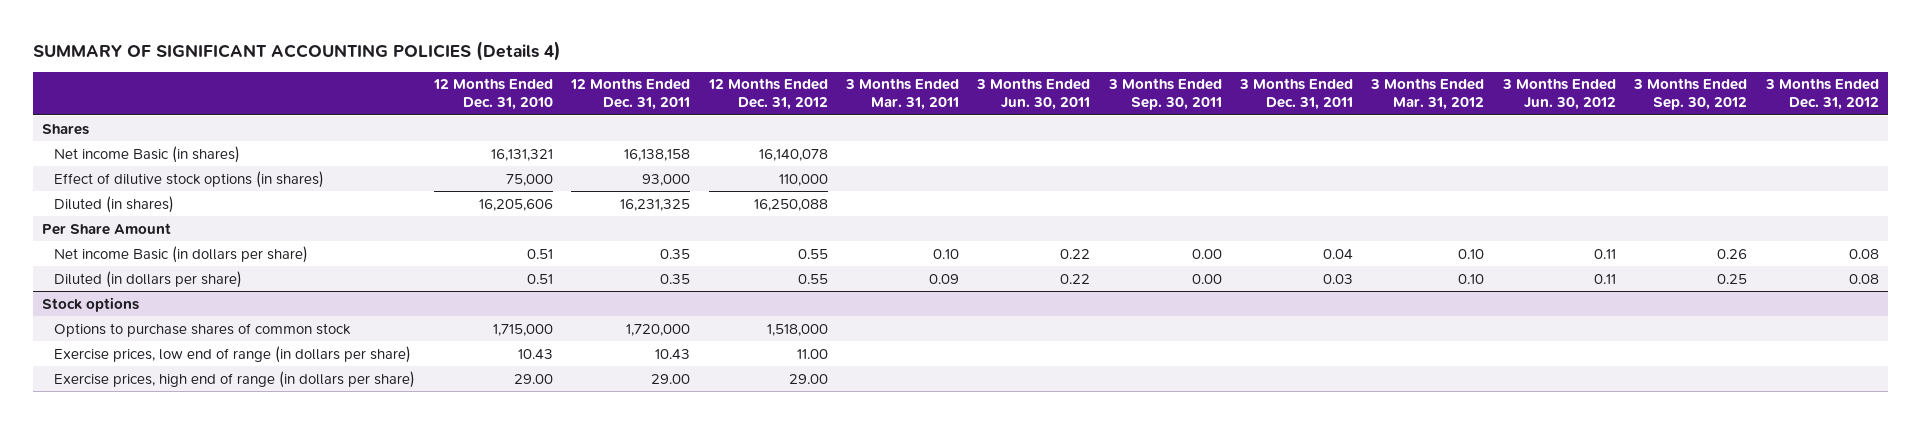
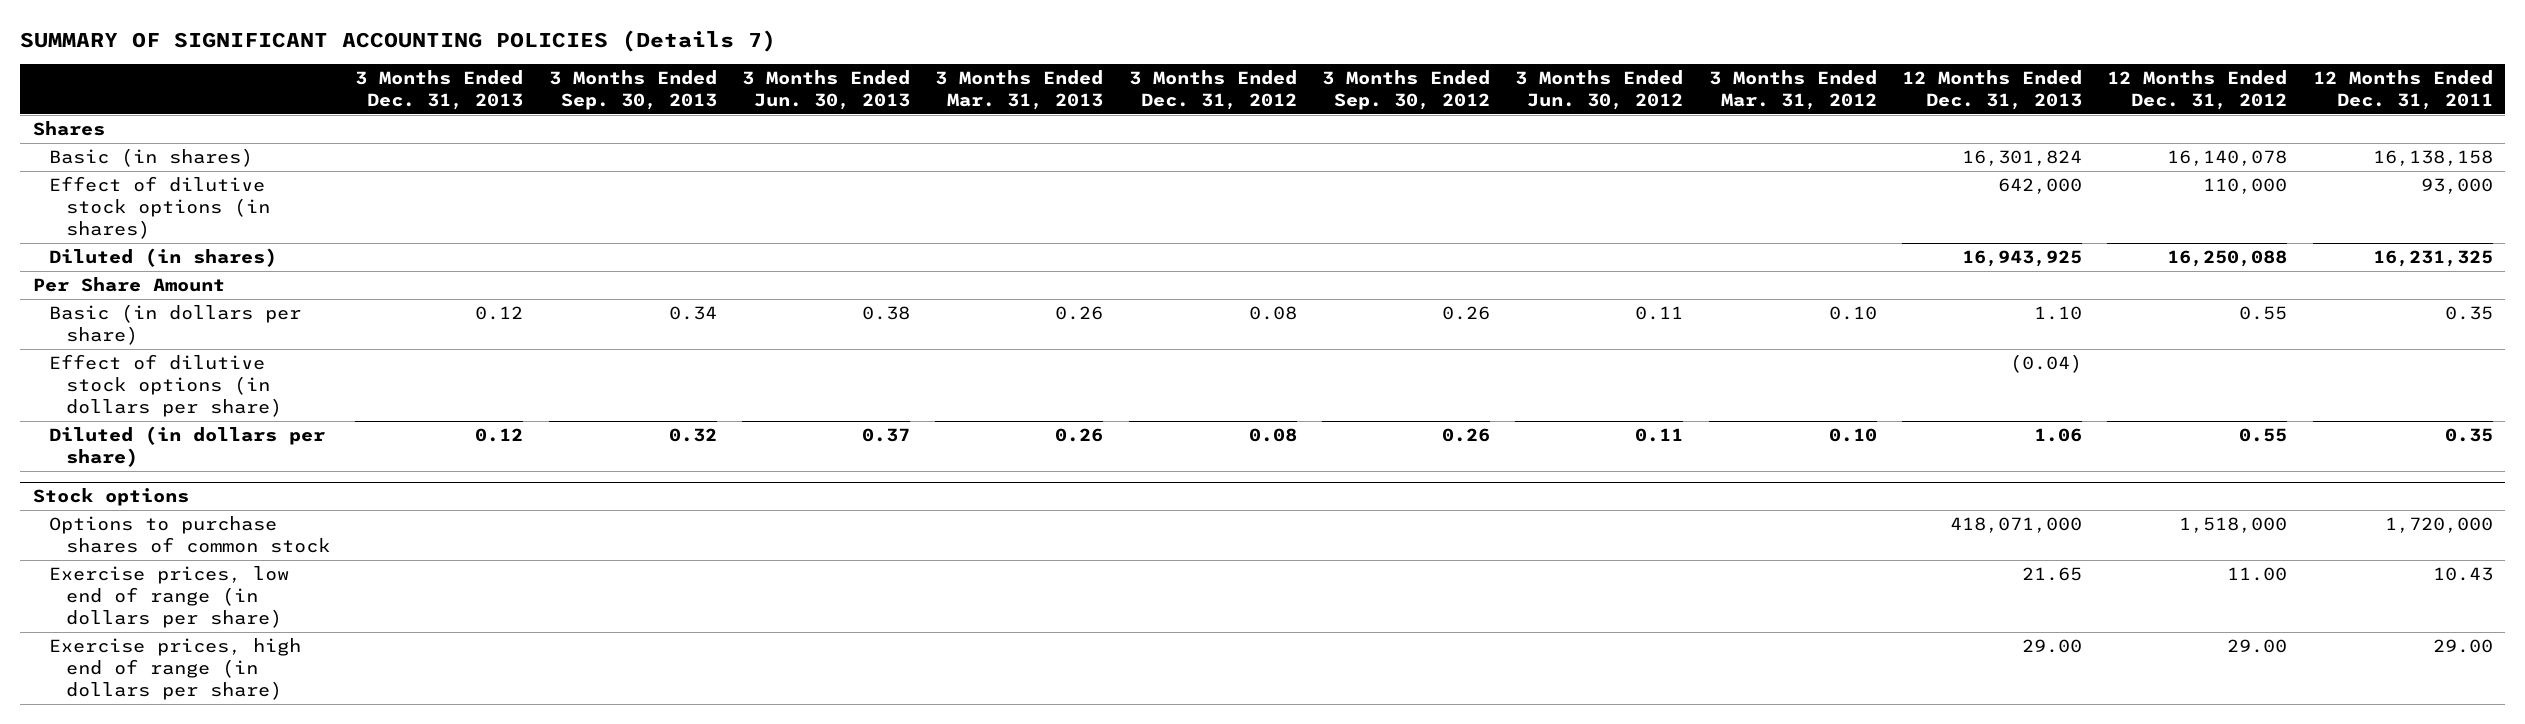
[33,40,562,61] SUMMARY OF SIGNIFICANT ACCOUNTING POLICIES (Details 4) -> [19,29,776,52] SUMMARY OF SIGNIFICANT ACCOUNTING POLICIES (Details 7)
[432,78,553,111] 12 Months Ended Dec. 31, 2010 -> none
[844,78,959,111] 3 Months Ended Mar. 31, 2011 -> none
[976,78,1091,111] 3 Months Ended Jun. 30, 2011 -> none
[1107,78,1222,111] 3 Months Ended Sep. 30, 2011 -> none
[1239,78,1354,111] 3 Months Ended Dec. 31, 2011 -> none
none -> [355,70,524,111] 3 Months Ended Dec. 31, 2013
none -> [548,70,717,111] 3 Months Ended Sep. 30, 2013
none -> [742,70,911,111] 3 Months Ended Jun. 30, 2013
none -> [935,70,1104,111] 3 Months Ended Mar. 31, 2013
none -> [1902,70,2083,111] 12 Months Ended Dec. 31, 2013
[54,145,241,163] Net income Basic (in shares) -> [49,147,254,167] Basic (in shares)
[54,245,309,263] Net income Basic (in dollars per share) -> [49,303,302,345] Basic (in dollars per share)
none -> [49,353,283,418] Effect of dilutive stock options (in dollars per share)
[1717,273,1748,284] 0.25 -> [1442,427,1491,442] 0.26

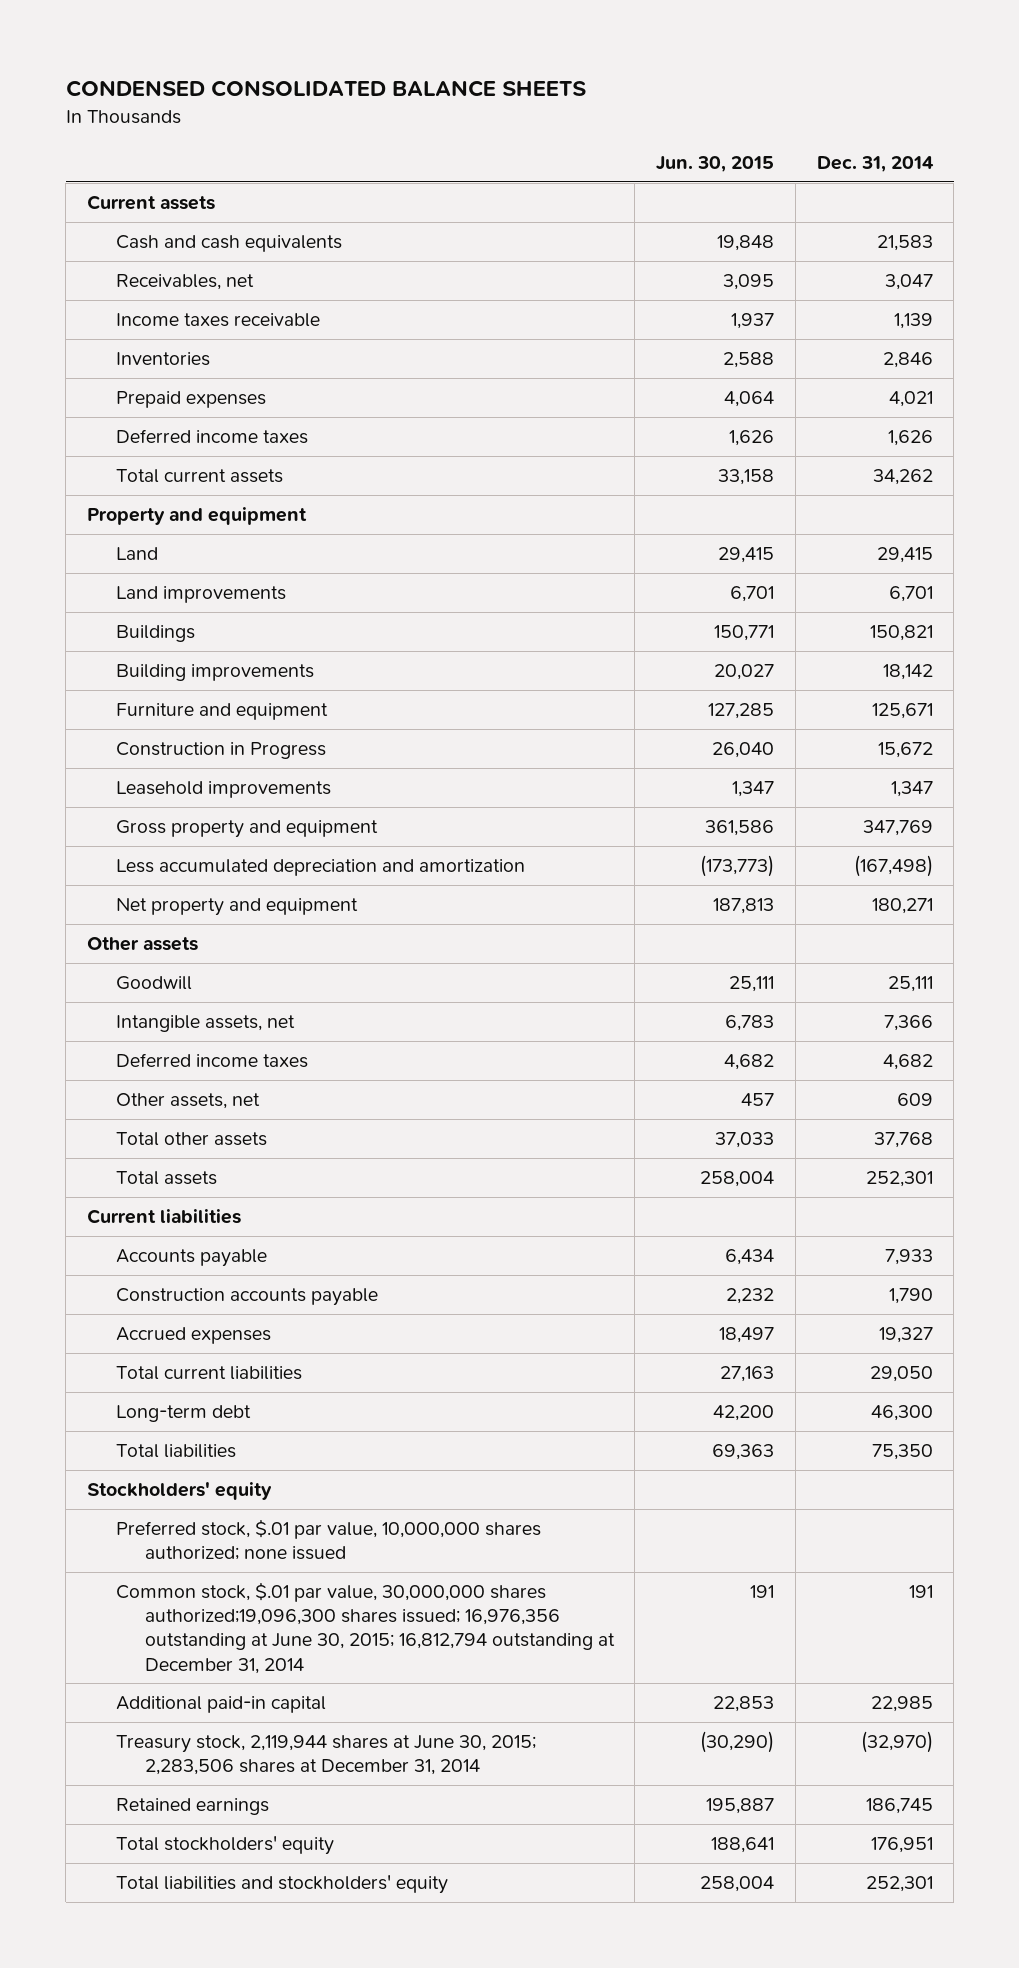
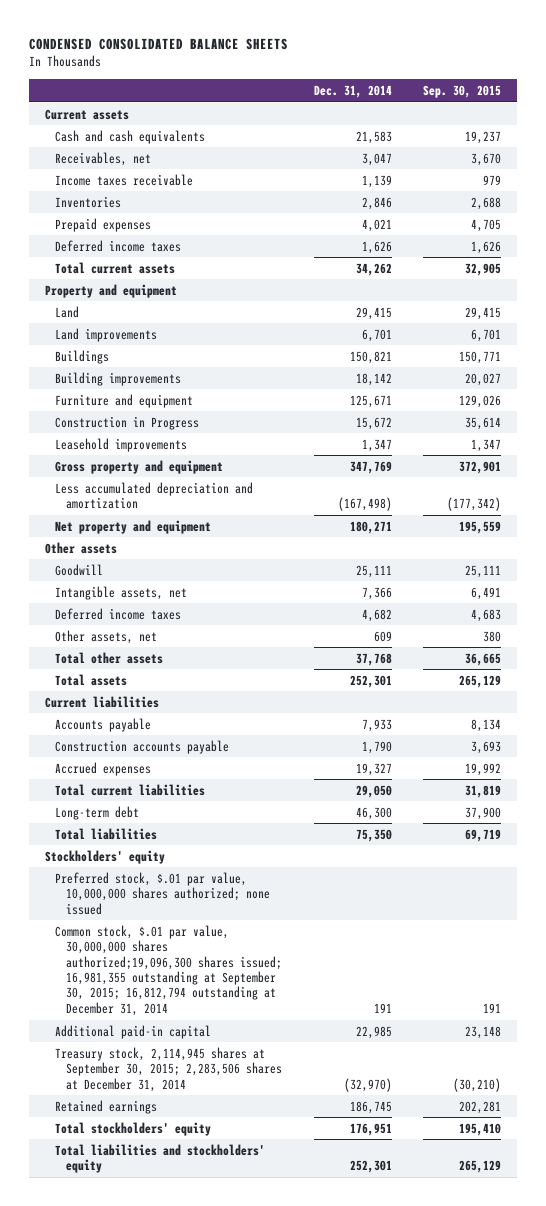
[656,155,775,172] Jun. 30, 2015 -> none
none -> [423,84,502,98] Sep. 30, 2015
[115,1582,615,1674] Common stock, $.01 par value, 30,000,000 shares authorized;19,096,300 shares issued; 16,976,356 outstanding at June 30, 2015; 16,812,794 outstanding at December 31, 2014 -> [55,924,282,1016] Common stock, $.01 par value, 30,000,000 shares authorized;19,096,300 shares issued; 16,981,355 outstanding at September 30, 2015; 16,812,794 outstanding at December 31, 2014
[115,1735,536,1776] Treasury stock, 2,119,944 shares at June 30, 2015; 2,283,506 shares at December 31, 2014 -> [55,1046,282,1092] Treasury stock, 2,114,945 shares at September 30, 2015; 2,283,506 shares at December 31, 2014

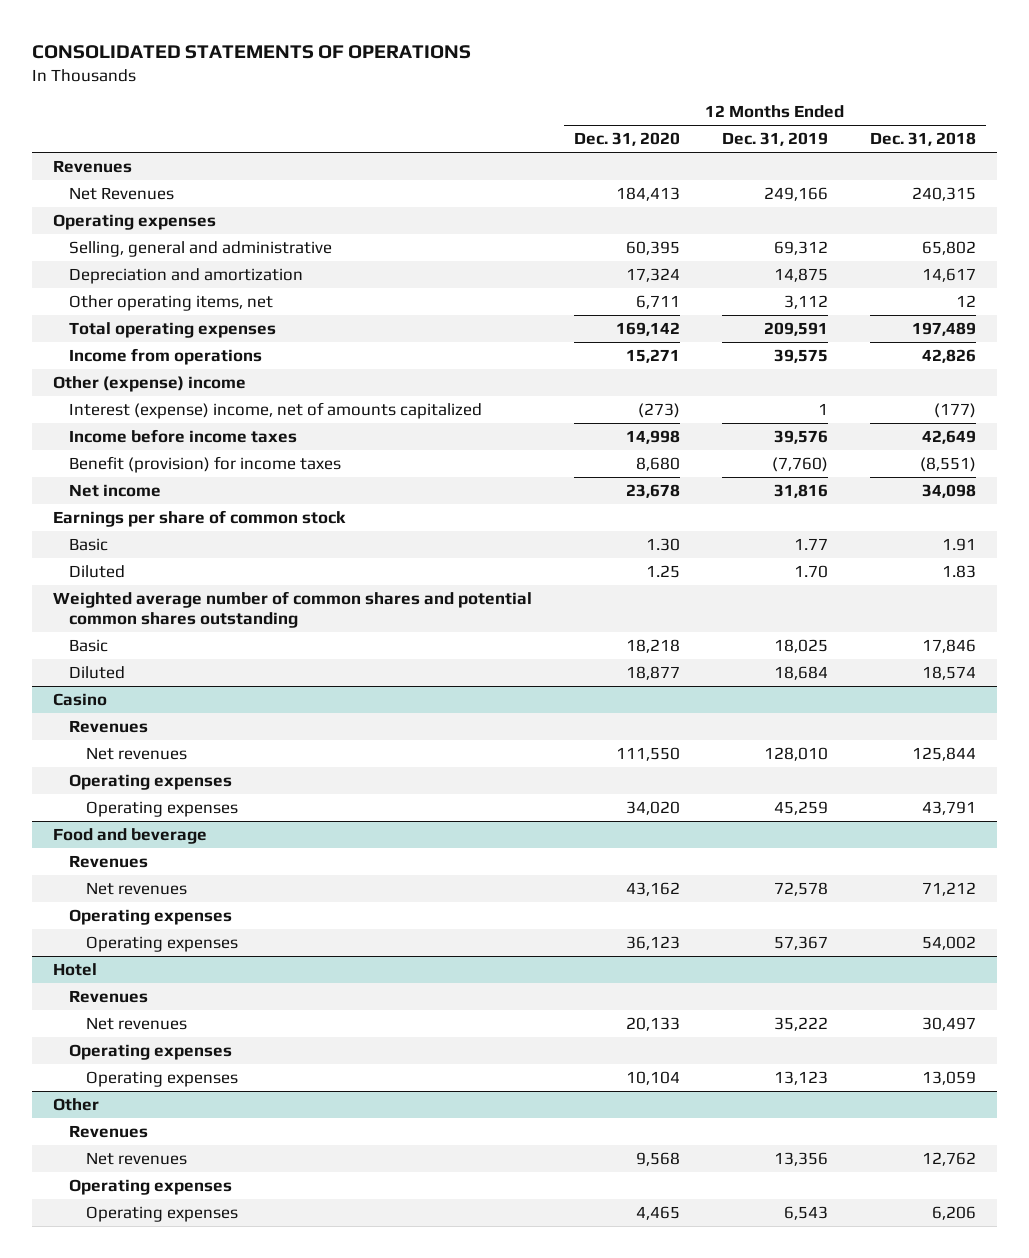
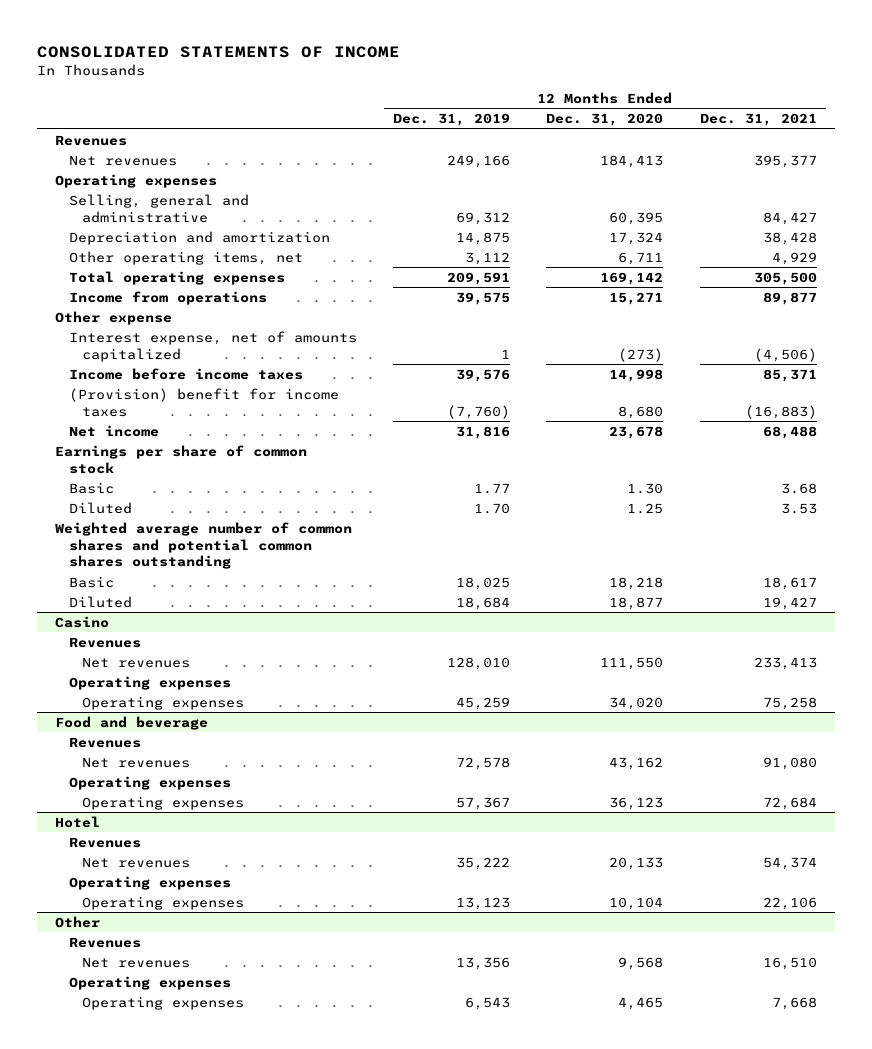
[32,45,472,60] CONSOLIDATED STATEMENTS OF OPERATIONS -> [36,46,400,59] CONSOLIDATED STATEMENTS OF INCOME
[869,132,976,147] Dec. 31, 2018 -> none
none -> [699,113,817,127] Dec. 31, 2021
[69,187,175,201] Net Revenues -> [68,154,177,166] Net revenues
[53,376,247,393] Other (expense) income -> [54,310,172,325] Other expense
[69,402,483,420] Interest (expense) income, net of amounts capitalized -> [68,330,357,362] Interest expense, net of amounts capitalized
[69,456,342,474] Benefit (provision) for income taxes -> [68,387,339,417] (Provision) benefit for income taxes

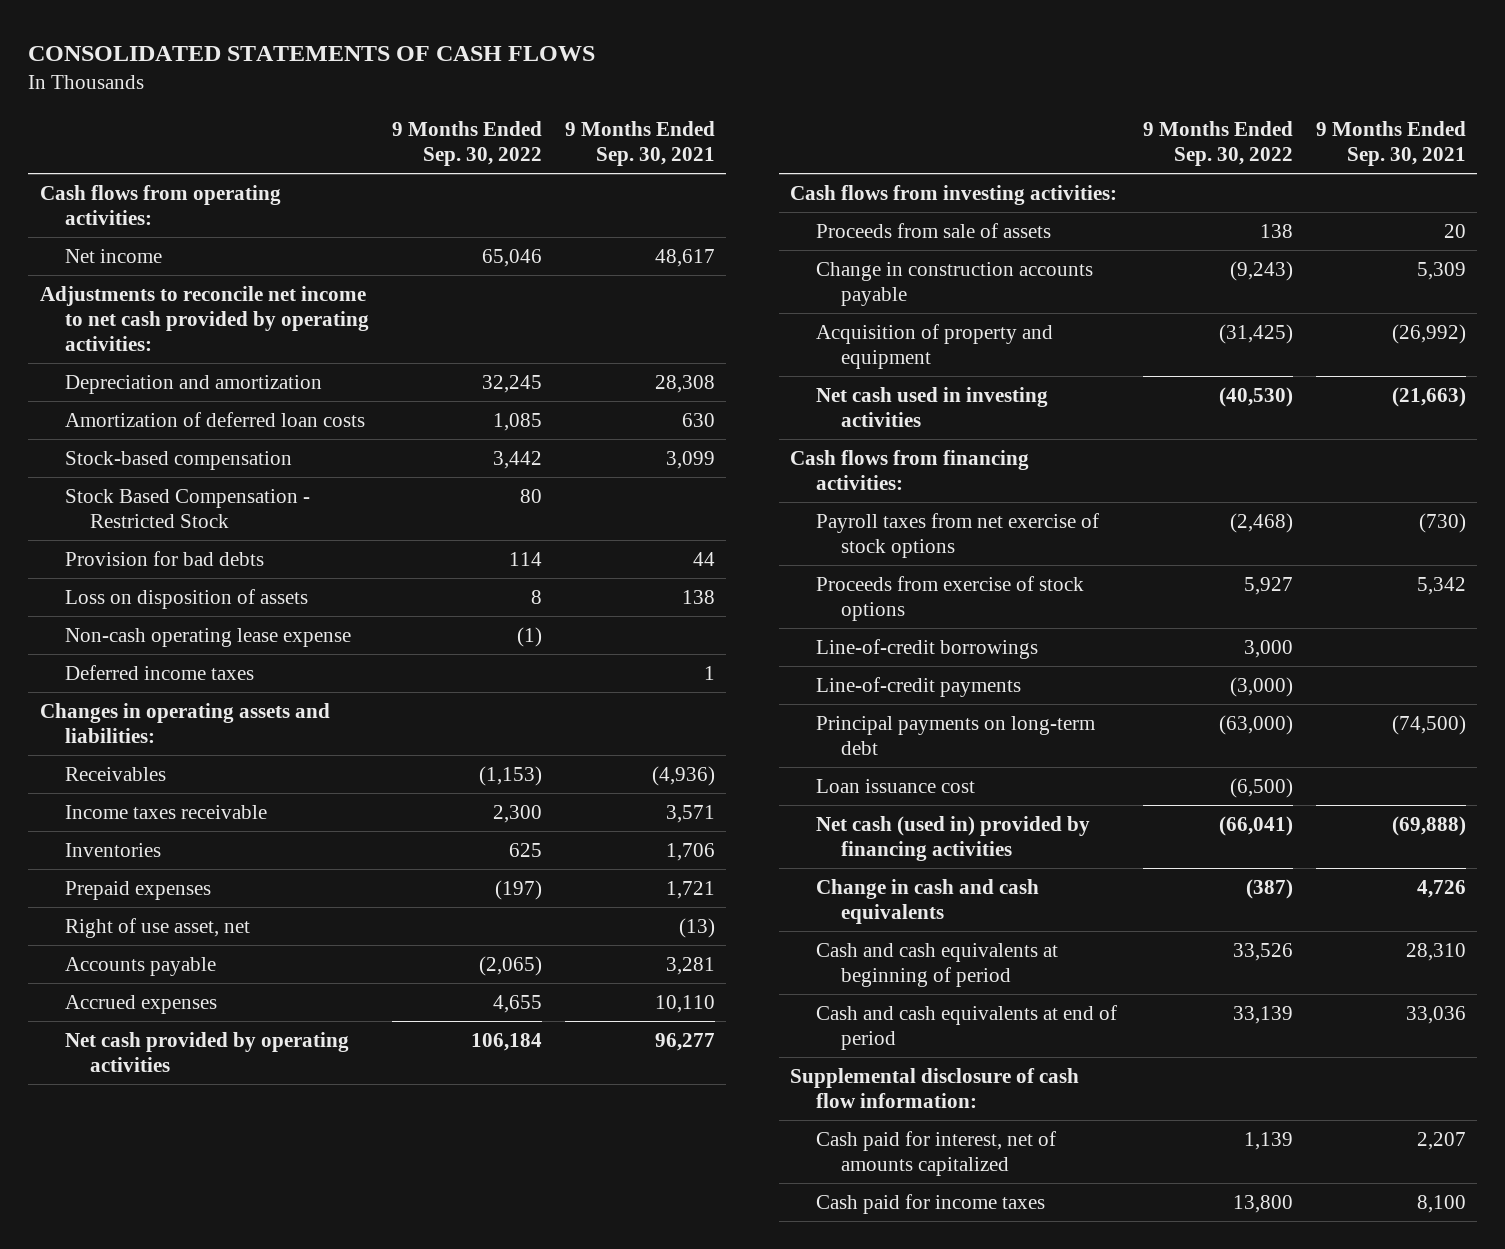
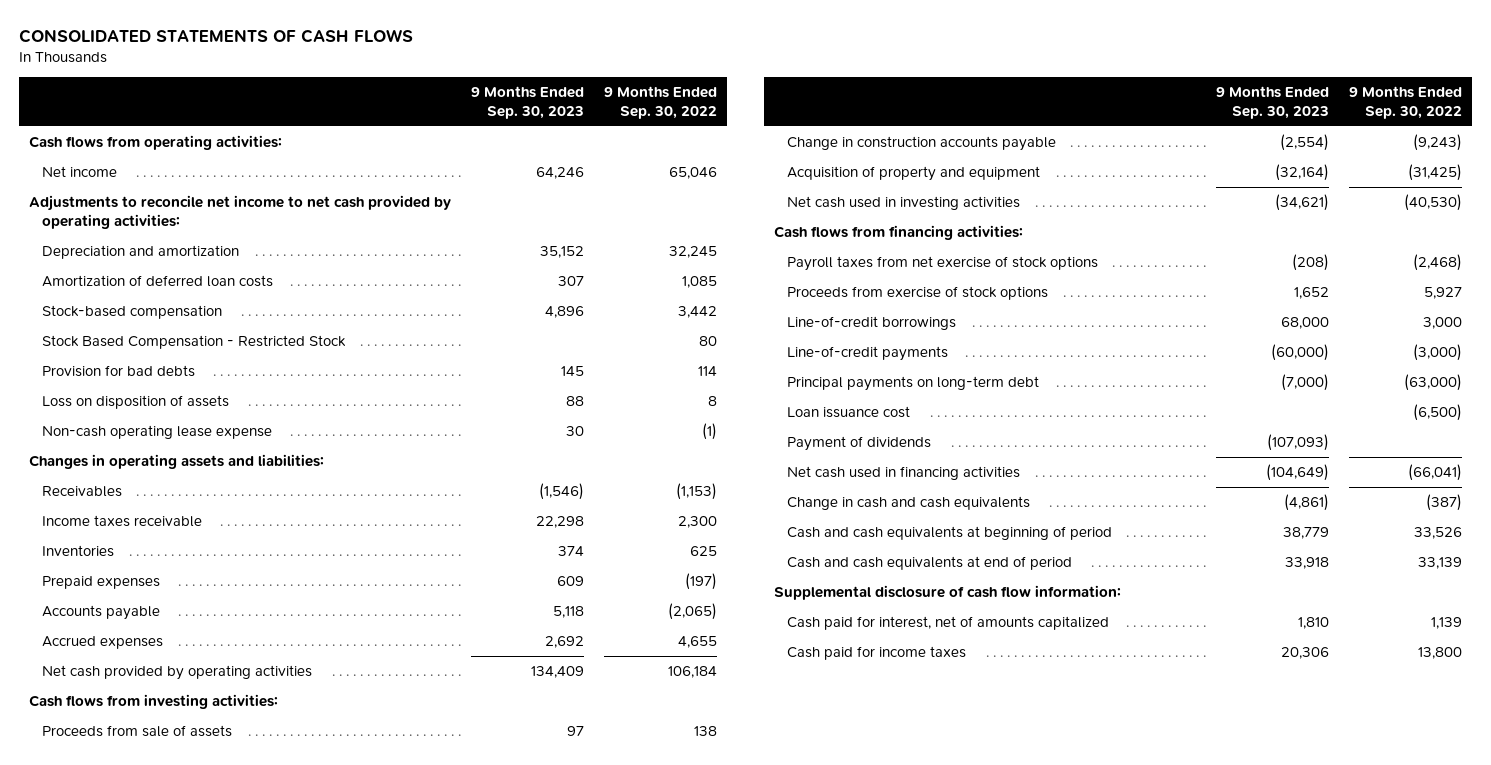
[564,121,715,166] 9 Months Ended Sep. 30, 2021 -> none
none -> [470,85,584,119] 9 Months Ended Sep. 30, 2023
[64,664,254,680] Deferred income taxes -> none
[64,917,250,938] Right of use asset, net -> none
none -> [786,435,931,451] Payment of dividends
[815,815,1090,861] Net cash (used in) provided by financing activities -> [786,465,1020,480] Net cash used in financing activities

